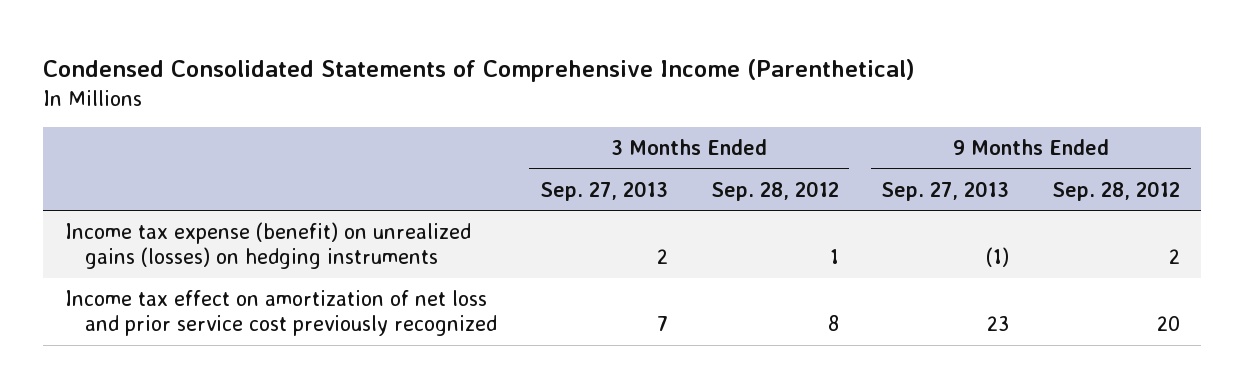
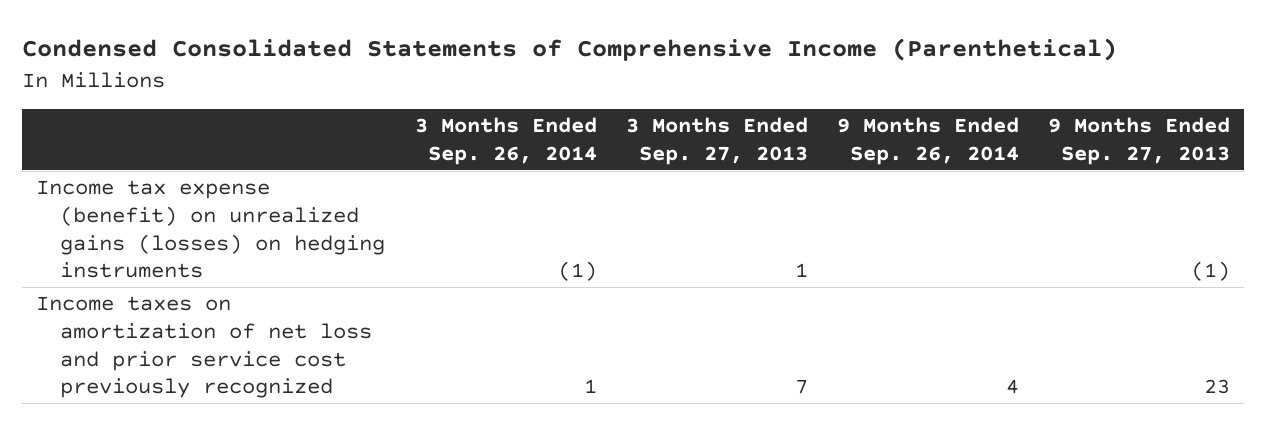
[710,180,839,201] Sep. 28, 2012 -> none
[1052,180,1181,201] Sep. 28, 2012 -> none
none -> [414,117,597,165] 3 Months Ended Sep. 26, 2014
none -> [836,117,1019,165] 9 Months Ended Sep. 26, 2014
[656,249,668,265] 2 -> [794,263,808,278] 1
[64,290,498,337] Income tax effect on amortization of net loss and prior service cost previously recognized -> [36,296,373,399] Income taxes on amortization of net loss and prior service cost previously recognized

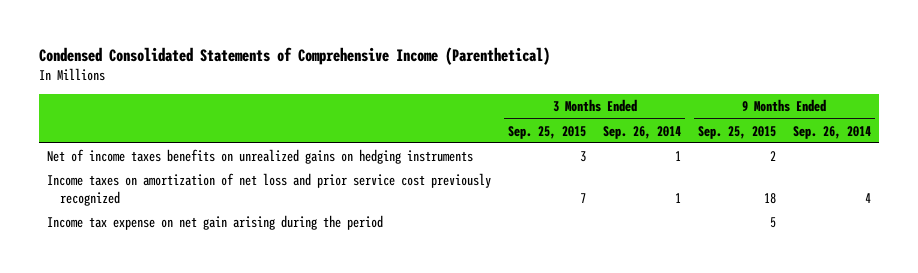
[625,117,808,165] 3 Months Ended Sep. 27, 2013 -> none
[1047,117,1230,165] 9 Months Ended Sep. 27, 2013 -> none
none -> [508,125,587,139] Sep. 25, 2015
none -> [698,125,777,139] Sep. 25, 2015
[36,180,386,279] Income tax expense (benefit) on unrealized gains (losses) on hedging instruments -> [47,149,474,165] Net of income taxes benefits on unrealized gains on hedging instruments
[557,261,597,282] (1) -> [675,151,682,162] 1
none -> [47,215,384,231] Income tax expense on net gain arising during the period

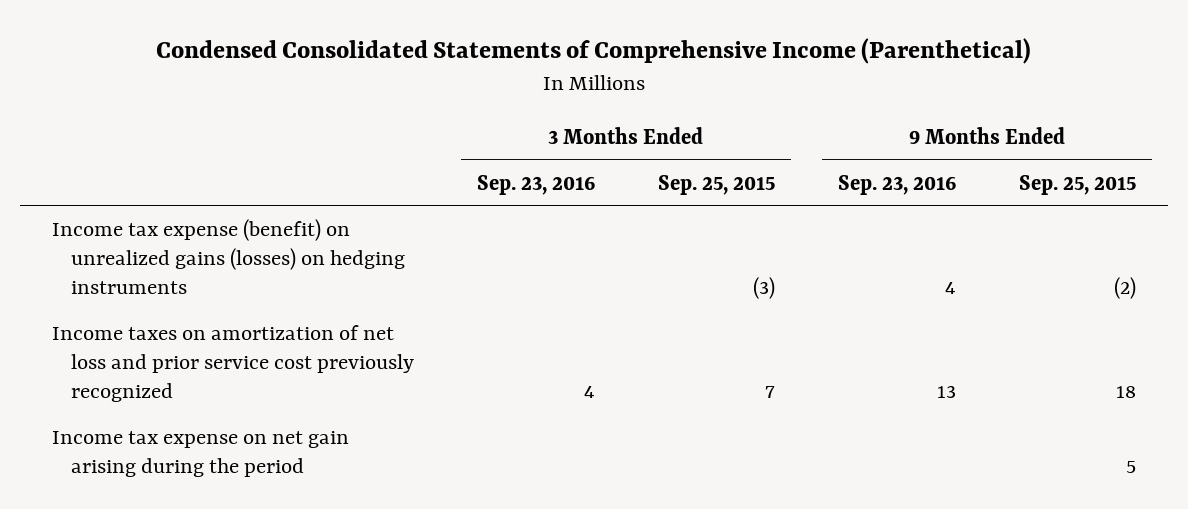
[603,125,682,139] Sep. 26, 2014 -> none
[792,125,871,139] Sep. 26, 2014 -> none
none -> [477,174,596,195] Sep. 23, 2016
none -> [838,174,957,195] Sep. 23, 2016
[47,149,474,165] Net of income taxes benefits on unrealized gains on hedging instruments -> [51,218,406,295] Income tax expense (benefit) on unrealized gains (losses) on hedging instruments
[580,151,587,163] 3 -> [753,277,776,300] (3)
[770,151,777,162] 2 -> [1114,277,1137,300] (2)

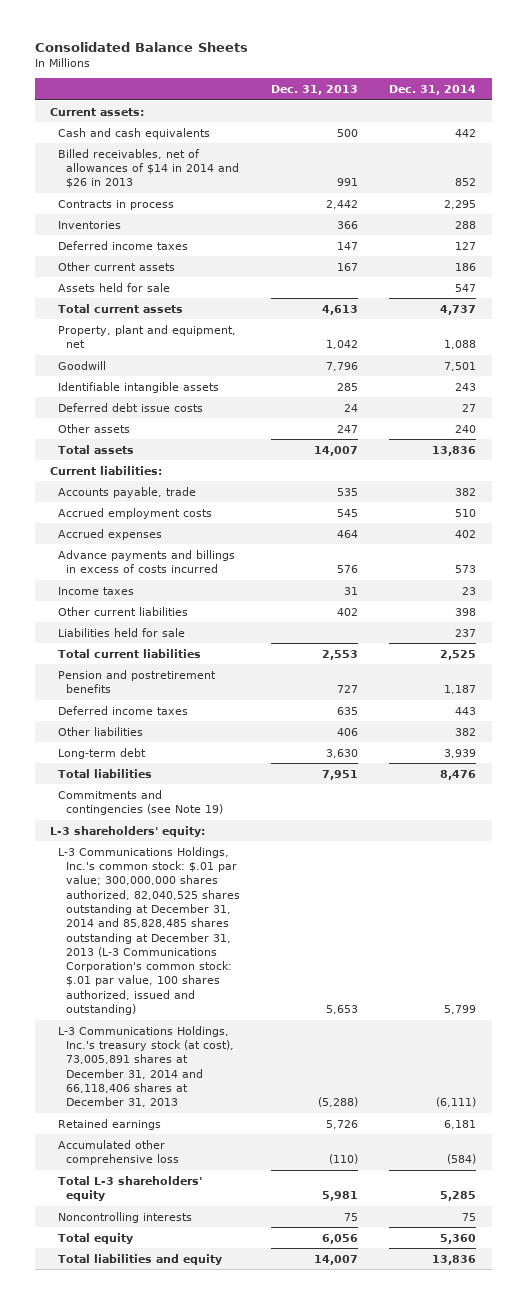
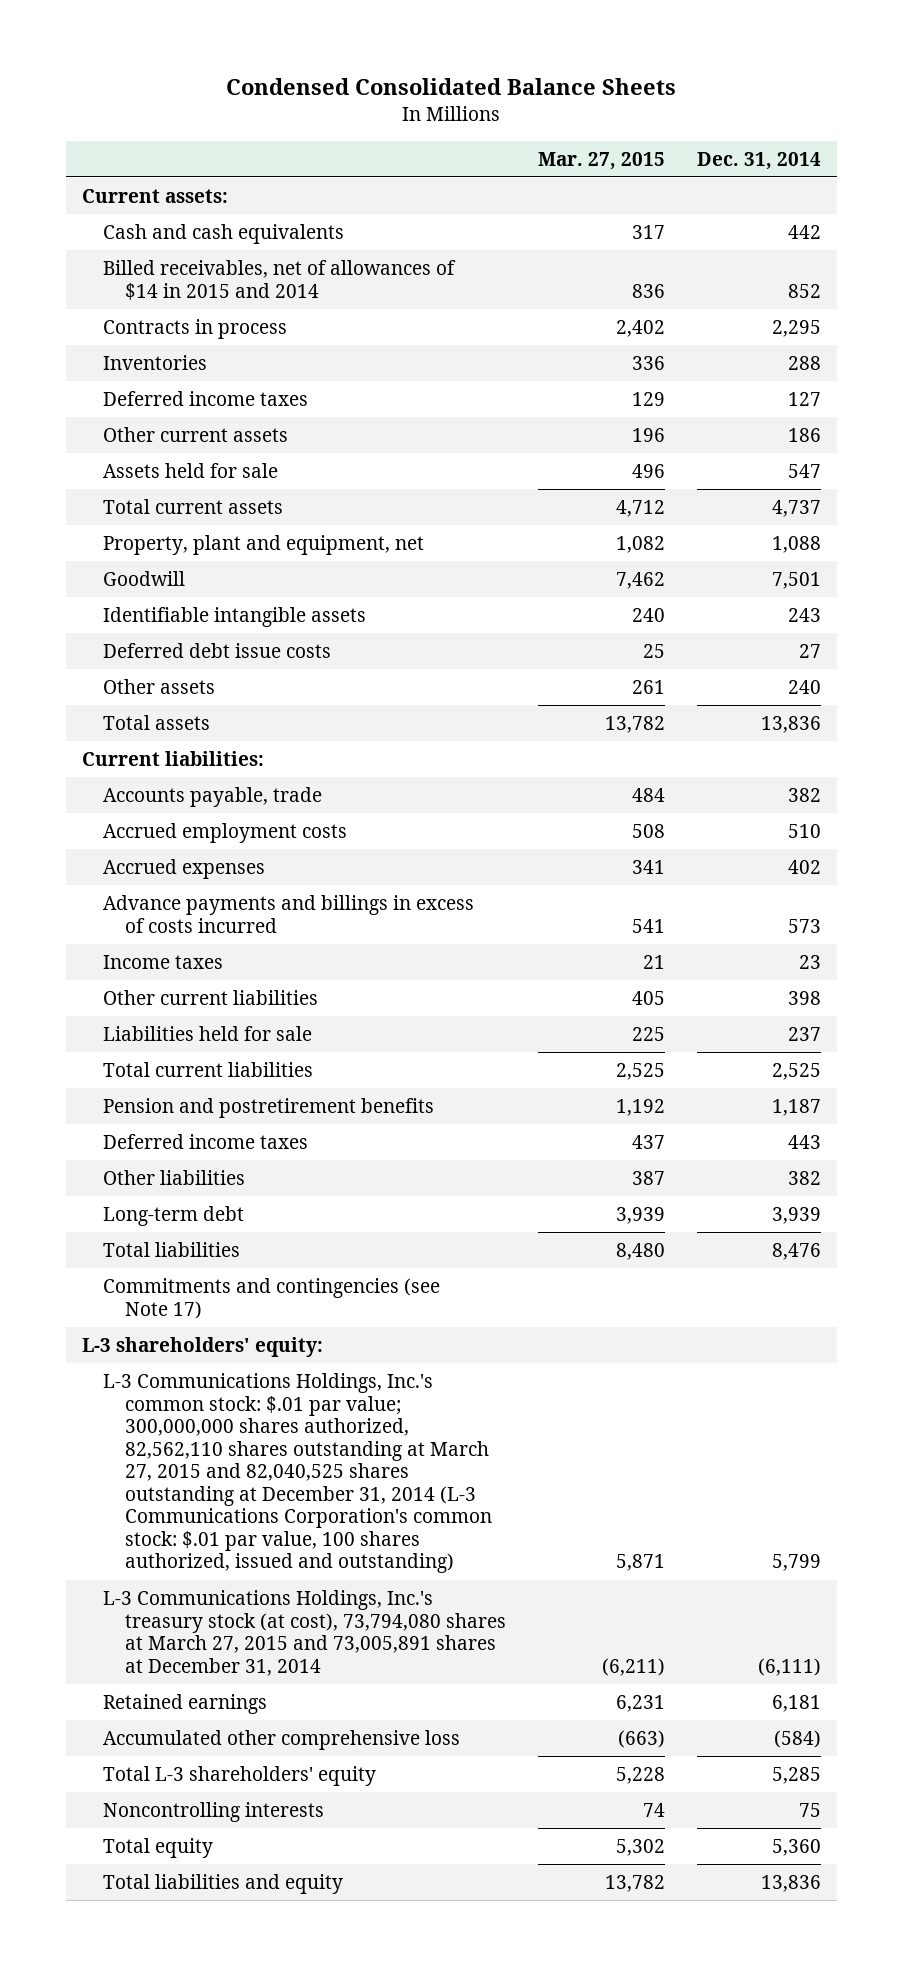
[34,42,248,53] Consolidated Balance Sheets -> [226,78,677,96] Condensed Consolidated Balance Sheets
[271,85,359,96] Dec. 31, 2013 -> none
none -> [537,151,665,170] Mar. 27, 2015
[58,148,240,189] Billed receivables, net of allowances of $14 in 2014 and $26 in 2013 -> [103,260,457,300] Billed receivables, net of allowances of $14 in 2015 and 2014
[58,789,224,816] Commitments and contingencies (see Note 19) -> [103,1278,441,1319] Commitments and contingencies (see Note 17)
[58,846,241,1015] L-3 Communications Holdings, Inc.'s common stock: $.01 par value; 300,000,000 shares authorized, 82,040,525 shares outstanding at December 31, 2014 and 85,828,485 shares outstanding at December 31, 2013 (L-3 Communications Corporation's common stock: $.01 par value, 100 shares authorized, issued and outstanding) -> [103,1373,492,1574] L-3 Communications Holdings, Inc.'s common stock: $.01 par value; 300,000,000 shares authorized, 82,562,110 shares outstanding at March 27, 2015 and 82,040,525 shares outstanding at December 31, 2014 (L-3 Communications Corporation's common stock: $.01 par value, 100 shares authorized, issued and outstanding)
[58,1025,235,1108] L-3 Communications Holdings, Inc.'s treasury stock (at cost), 73,005,891 shares at December 31, 2014 and 66,118,406 shares at December 31, 2013 -> [103,1590,506,1676] L-3 Communications Holdings, Inc.'s treasury stock (at cost), 73,794,080 shares at March 27, 2015 and 73,005,891 shares at December 31, 2014

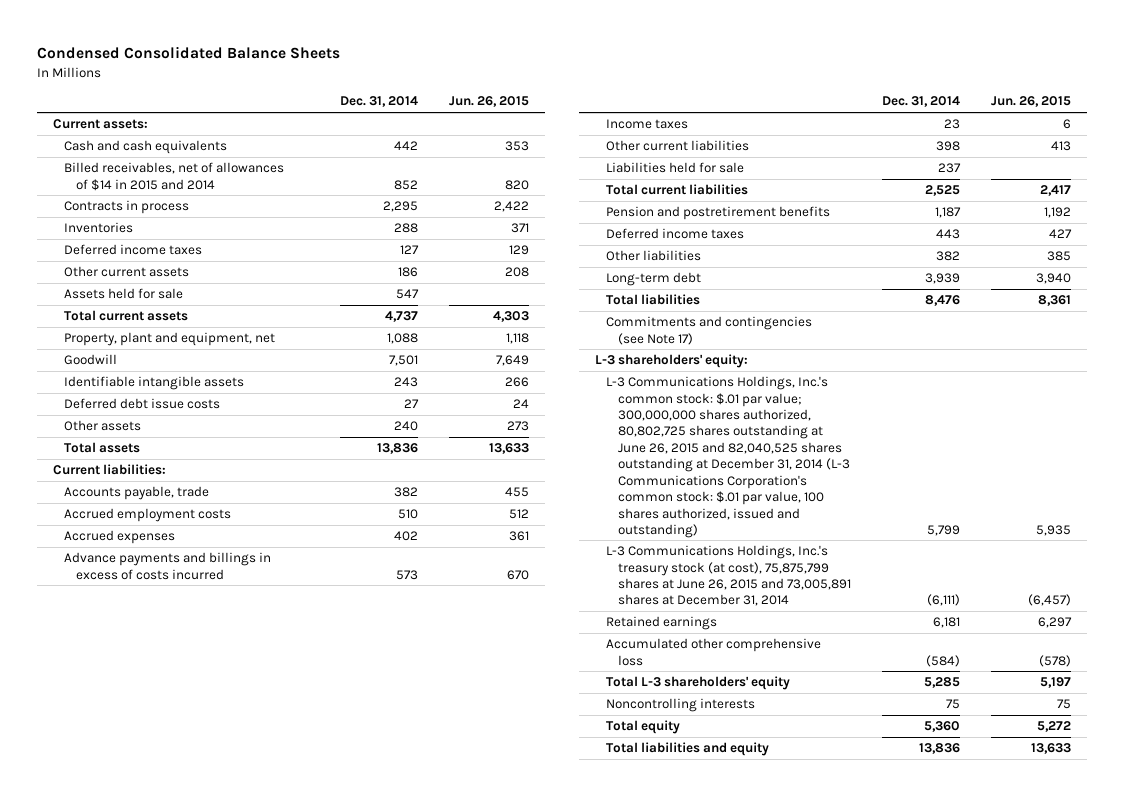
[537,151,665,170] Mar. 27, 2015 -> none
none -> [449,96,530,108] Jun. 26, 2015
[103,1373,492,1574] L-3 Communications Holdings, Inc.'s common stock: $.01 par value; 300,000,000 shares authorized, 82,562,110 shares outstanding at March 27, 2015 and 82,040,525 shares outstanding at December 31, 2014 (L-3 Communications Corporation's common stock: $.01 par value, 100 shares authorized, issued and outstanding) -> [606,376,851,538] L-3 Communications Holdings, Inc.'s common stock: $.01 par value; 300,000,000 shares authorized, 80,802,725 shares outstanding at June 26, 2015 and 82,040,525 shares outstanding at December 31, 2014 (L-3 Communications Corporation's common stock: $.01 par value, 100 shares authorized, issued and outstanding)
[103,1590,506,1676] L-3 Communications Holdings, Inc.'s treasury stock (at cost), 73,794,080 shares at March 27, 2015 and 73,005,891 shares at December 31, 2014 -> [606,545,852,607] L-3 Communications Holdings, Inc.'s treasury stock (at cost), 75,875,799 shares at June 26, 2015 and 73,005,891 shares at December 31, 2014

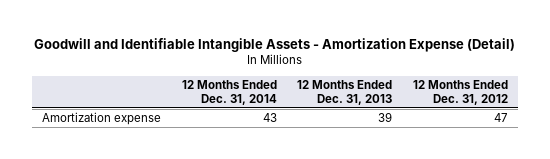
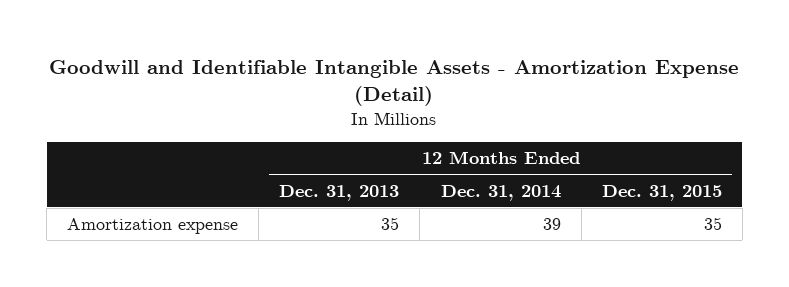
[412,79,508,106] 12 Months Ended Dec. 31, 2012 -> none
none -> [601,184,722,201] Dec. 31, 2015
[262,113,277,123] 43 -> [542,218,561,231] 39
[378,112,393,123] 39 -> [381,217,400,231] 35

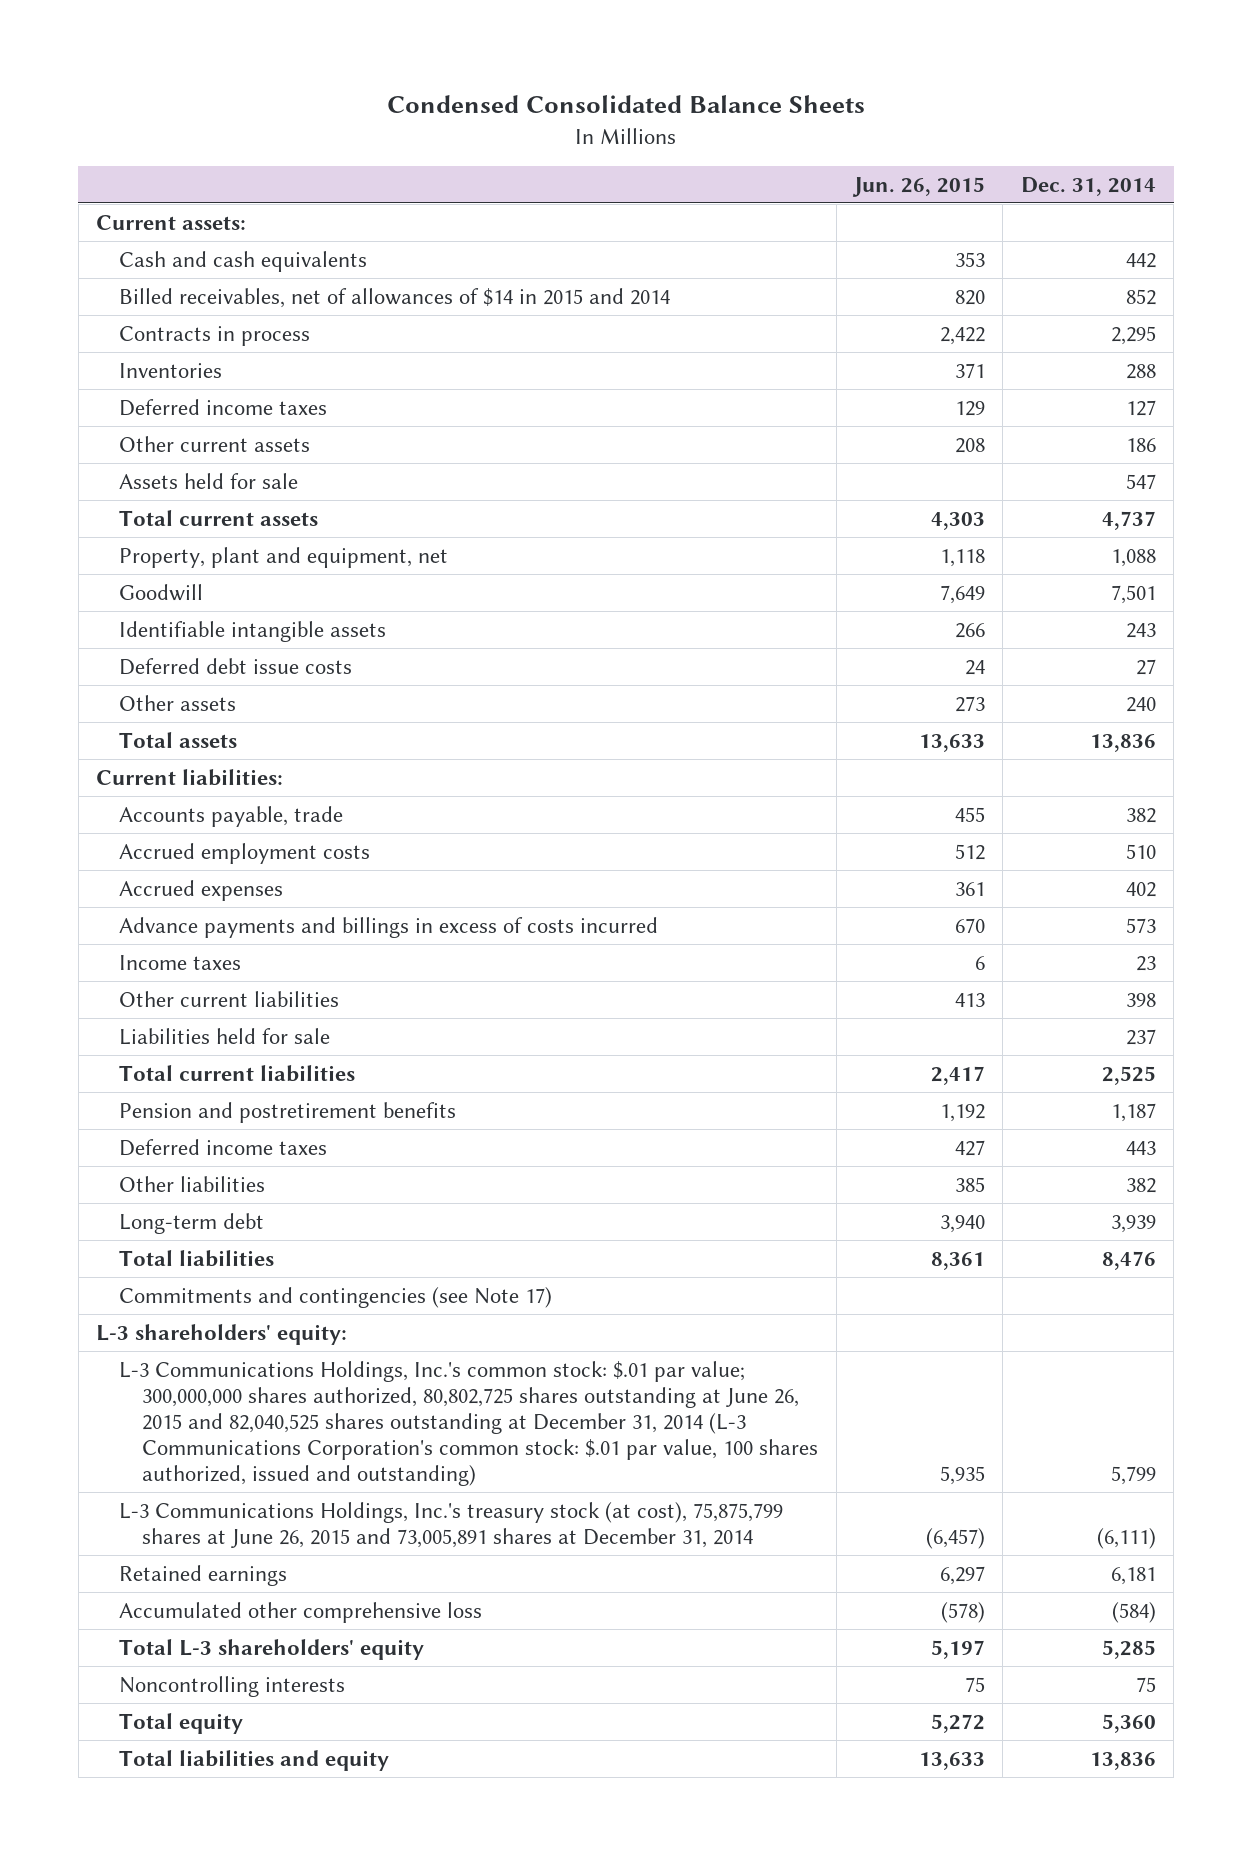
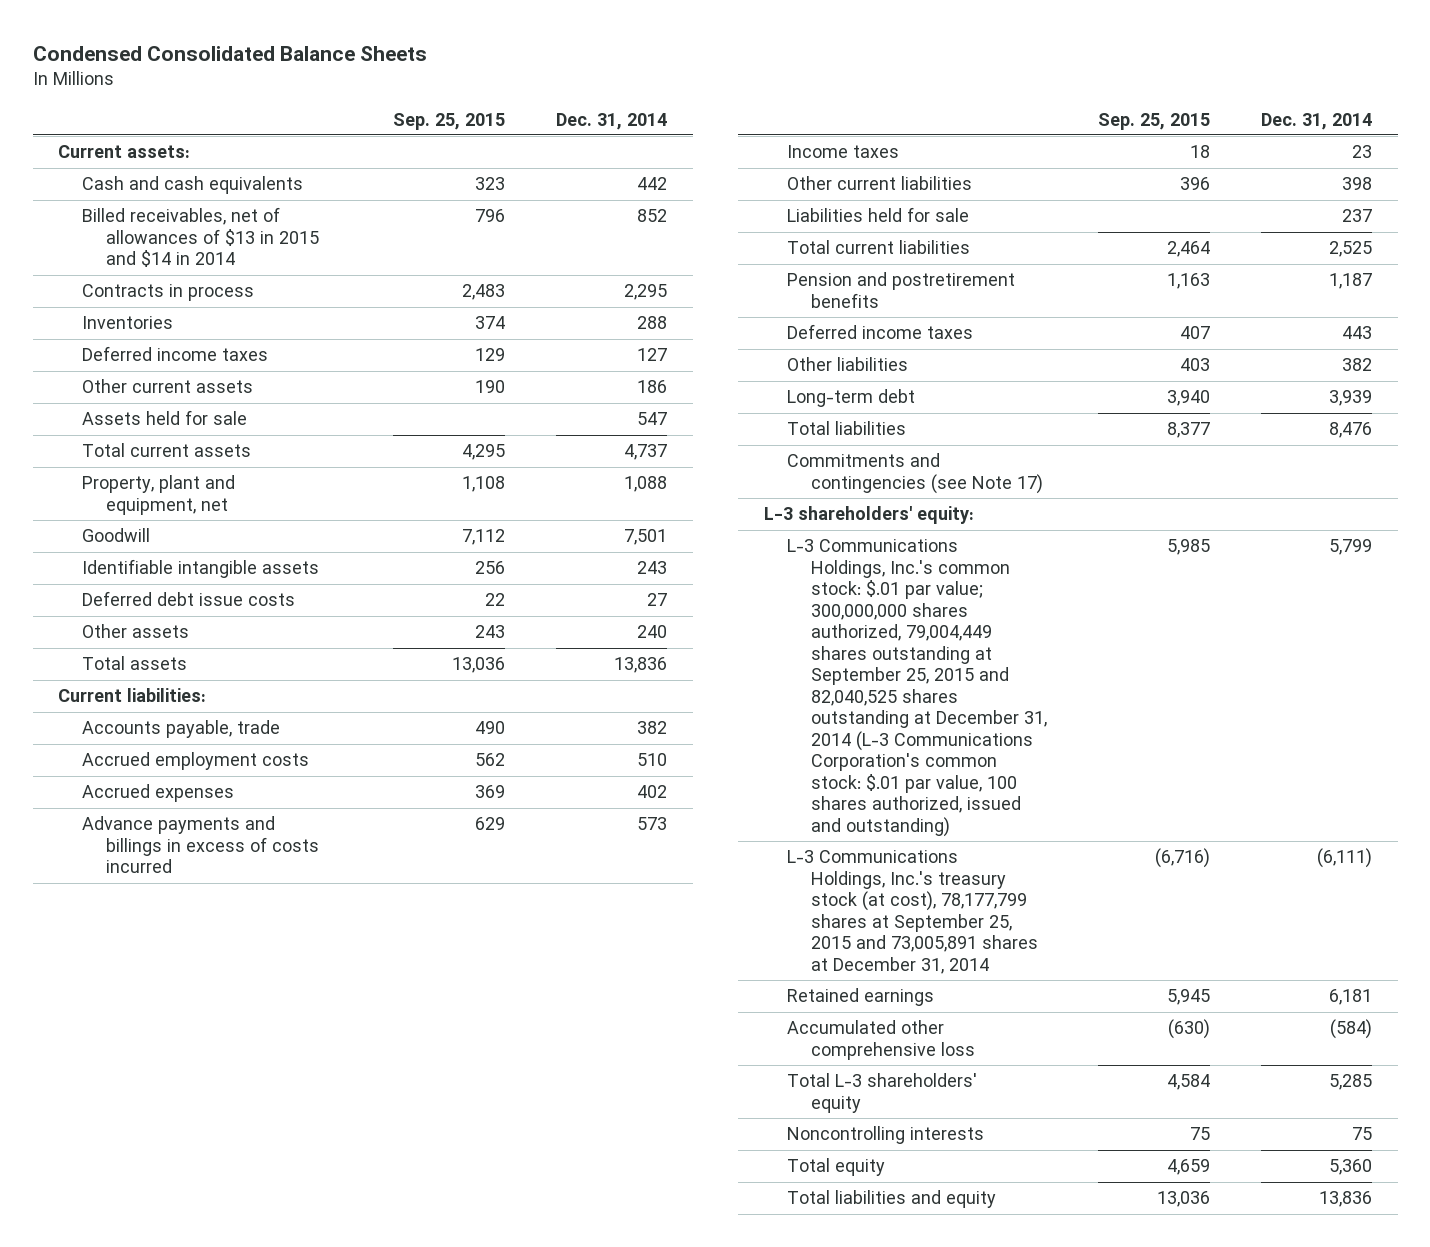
[852,176,986,197] Jun. 26, 2015 -> none
none -> [392,112,505,130] Sep. 25, 2015
[119,287,671,308] Billed receivables, net of allowances of $14 in 2015 and 2014 -> [81,207,319,268] Billed receivables, net of allowances of $13 in 2015 and $14 in 2014
[119,1360,819,1486] L-3 Communications Holdings, Inc.'s common stock: $.01 par value; 300,000,000 shares authorized, 80,802,725 shares outstanding at June 26, 2015 and 82,040,525 shares outstanding at December 31, 2014 (L-3 Communications Corporation's common stock: $.01 par value, 100 shares authorized, issued and outstanding) -> [787,539,1047,837] L-3 Communications Holdings, Inc.'s common stock: $.01 par value; 300,000,000 shares authorized, 79,004,449 shares outstanding at September 25, 2015 and 82,040,525 shares outstanding at December 31, 2014 (L-3 Communications Corporation's common stock: $.01 par value, 100 shares authorized, issued and outstanding)
[119,1501,784,1548] L-3 Communications Holdings, Inc.'s treasury stock (at cost), 75,875,799 shares at June 26, 2015 and 73,005,891 shares at December 31, 2014 -> [787,850,1038,974] L-3 Communications Holdings, Inc.'s treasury stock (at cost), 78,177,799 shares at September 25, 2015 and 73,005,891 shares at December 31, 2014

